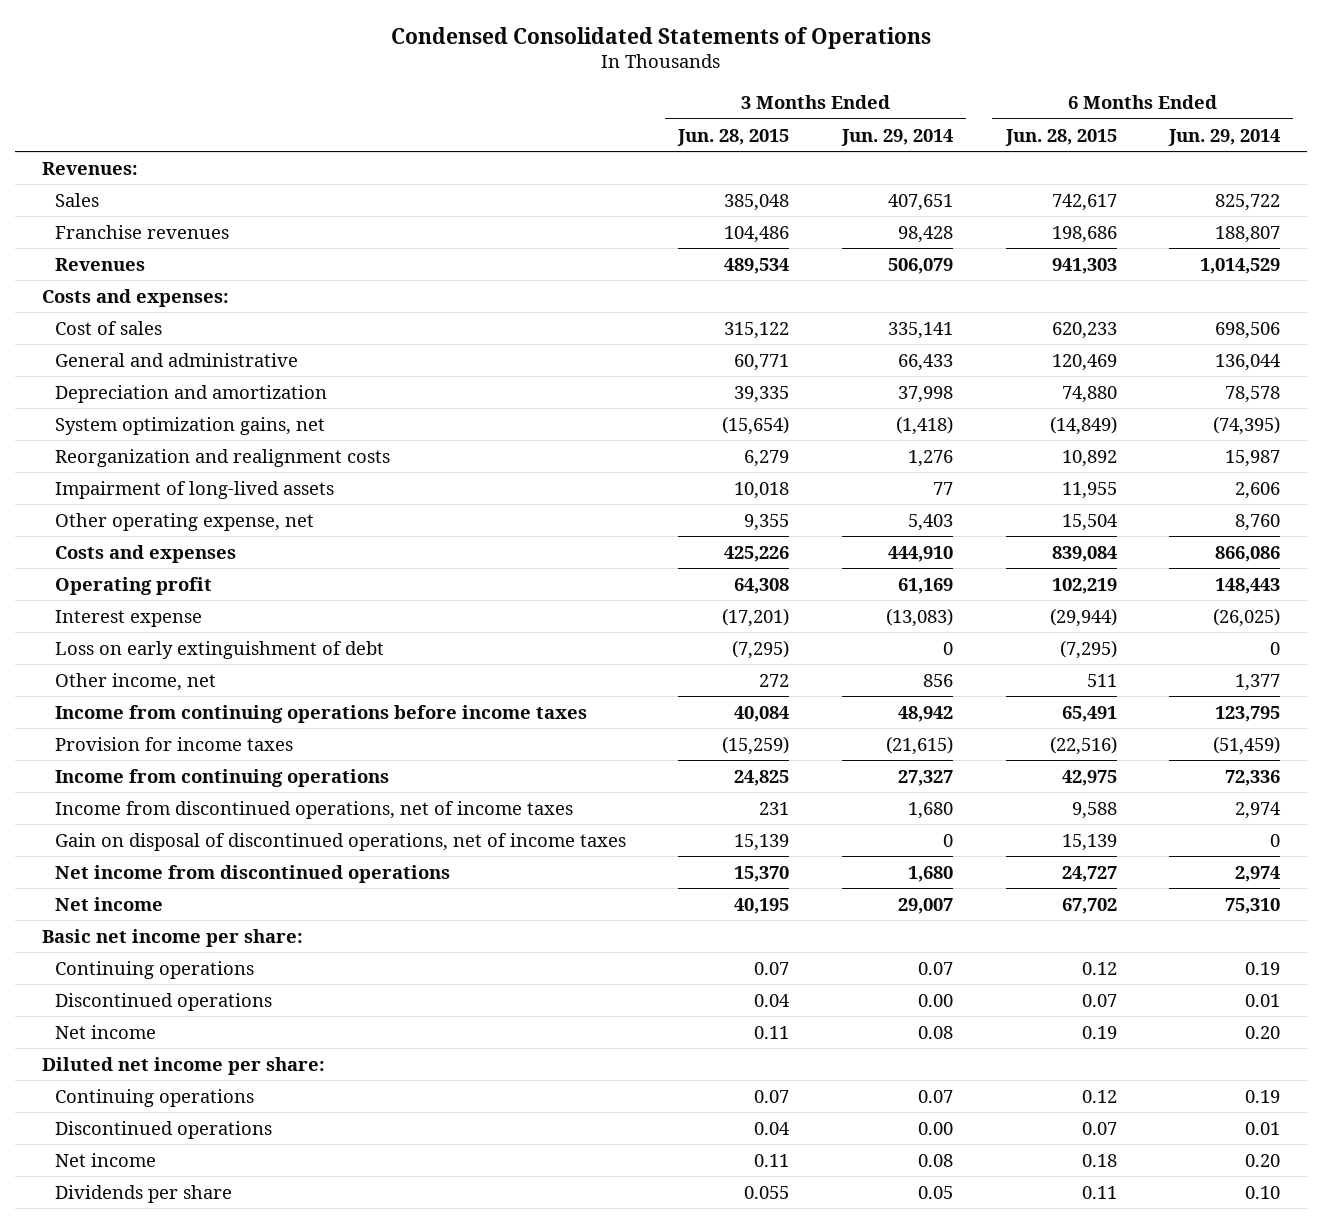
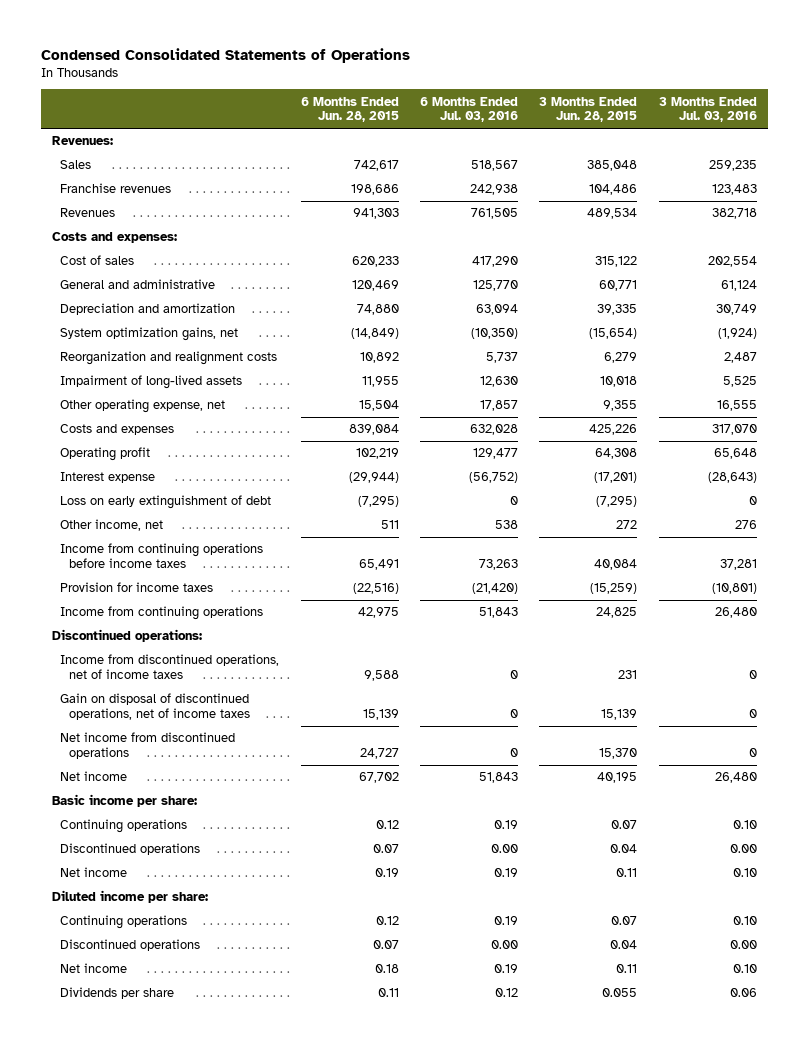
[840,128,953,146] Jun. 29, 2014 -> none
[1168,128,1281,146] Jun. 29, 2014 -> none
none -> [420,96,519,123] 6 Months Ended Jul. 03, 2016
none -> [658,96,757,123] 3 Months Ended Jul. 03, 2016
none -> [51,629,202,643] Discontinued operations:
[41,928,303,947] Basic net income per share: -> [51,794,197,808] Basic income per share:
[41,1056,325,1075] Diluted net income per share: -> [51,890,208,904] Diluted income per share:

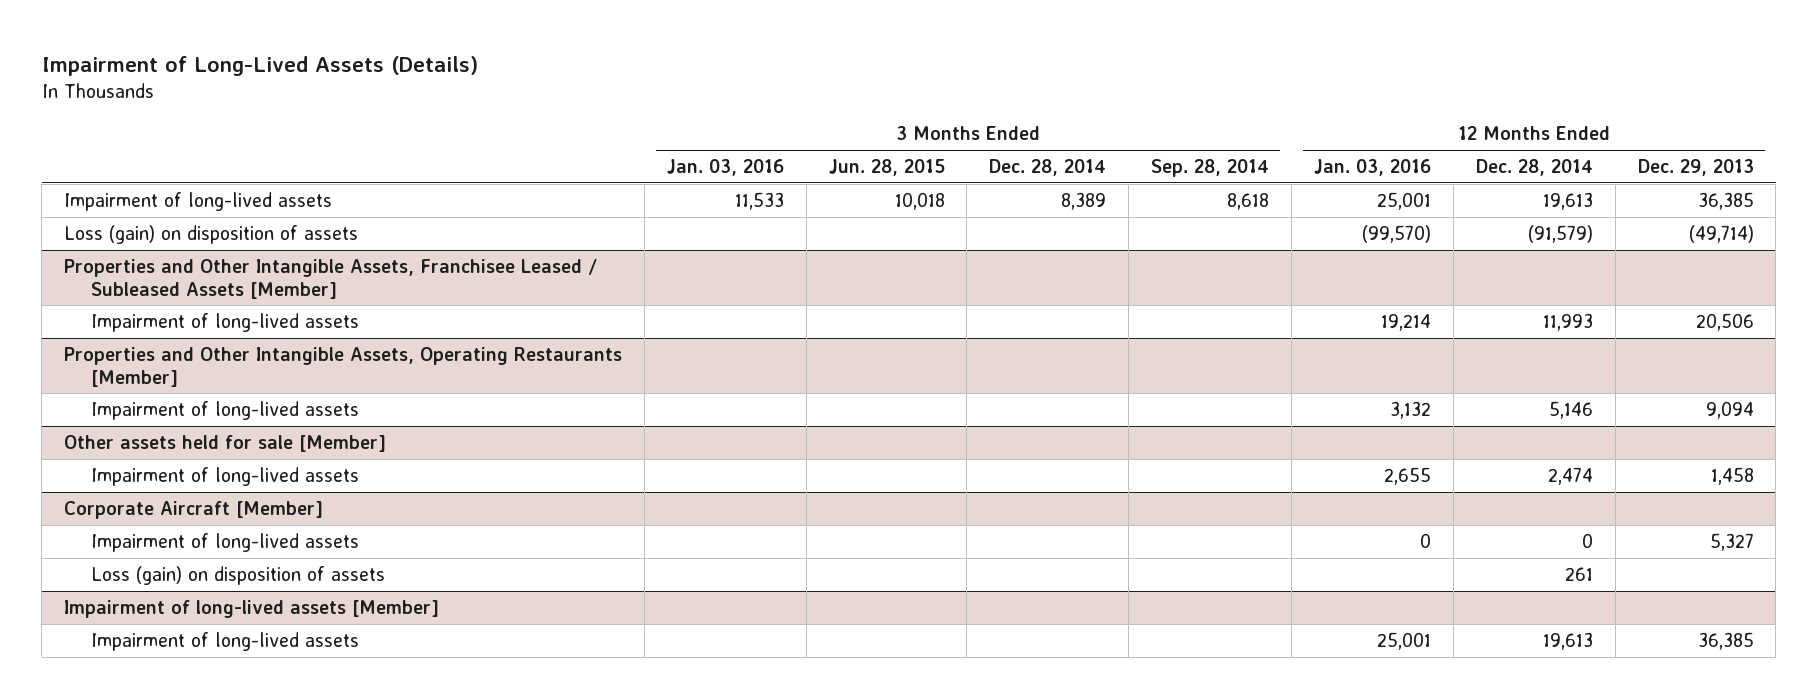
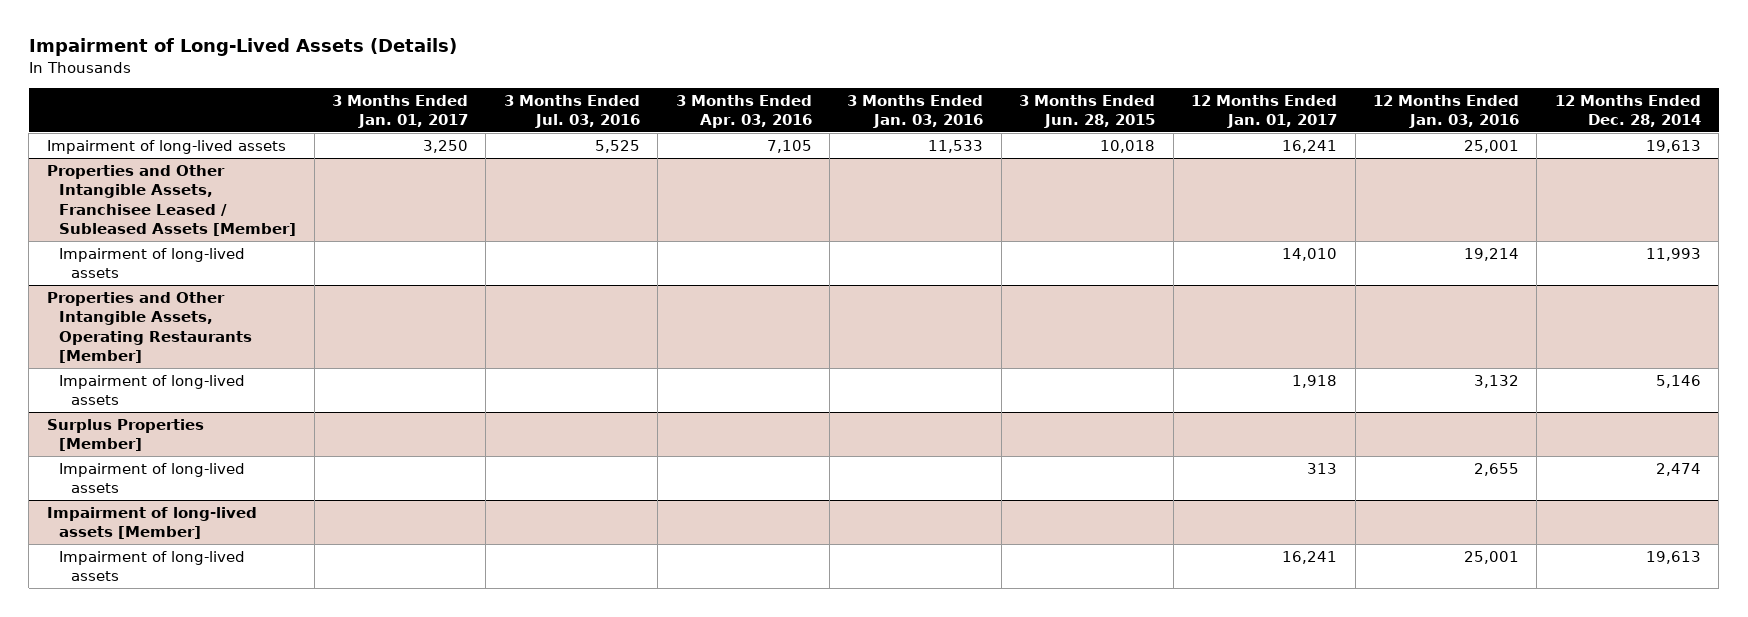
[989,159,1107,177] Dec. 28, 2014 -> none
[1151,159,1270,178] Sep. 28, 2014 -> none
[1637,159,1754,177] Dec. 29, 2013 -> none
none -> [331,94,468,129] 3 Months Ended Jan. 01, 2017
none -> [503,94,640,129] 3 Months Ended Jul. 03, 2016
none -> [675,94,812,129] 3 Months Ended Apr. 03, 2016
none -> [1191,94,1338,129] 12 Months Ended Jan. 01, 2017
[63,224,358,244] Loss (gain) on disposition of assets -> none
[63,434,386,452] Other assets held for sale [Member] -> none
none -> [46,418,204,452] Surplus Properties [Member]
[63,500,323,519] Corporate Aircraft [Member] -> none
[90,532,359,552] Impairment of long-lived assets -> none
[90,565,385,585] Loss (gain) on disposition of assets -> none

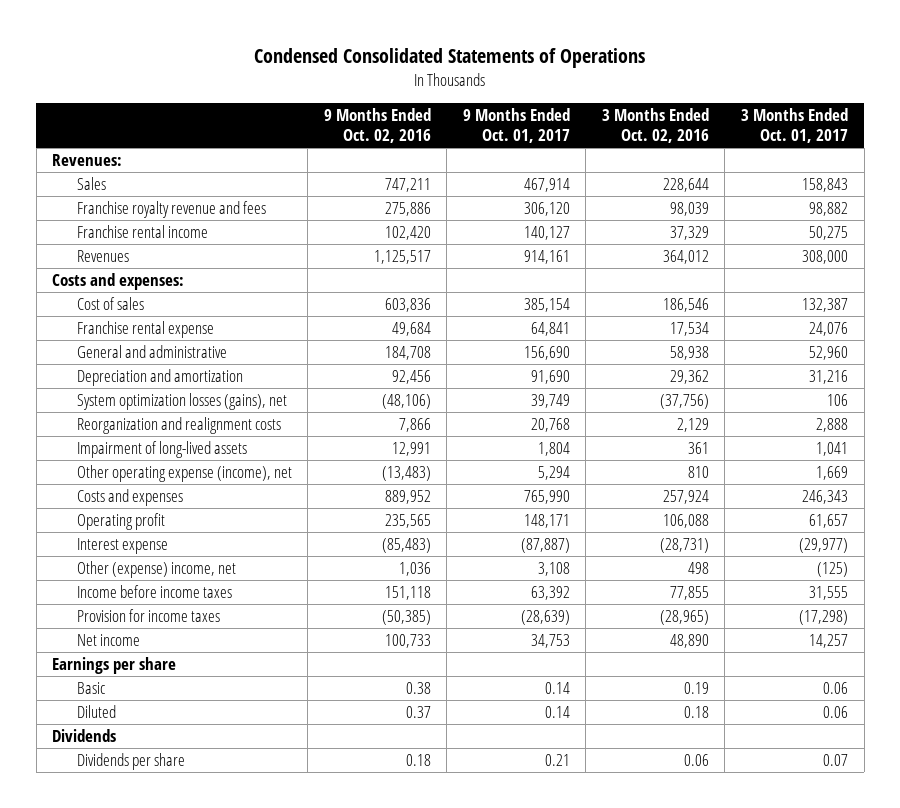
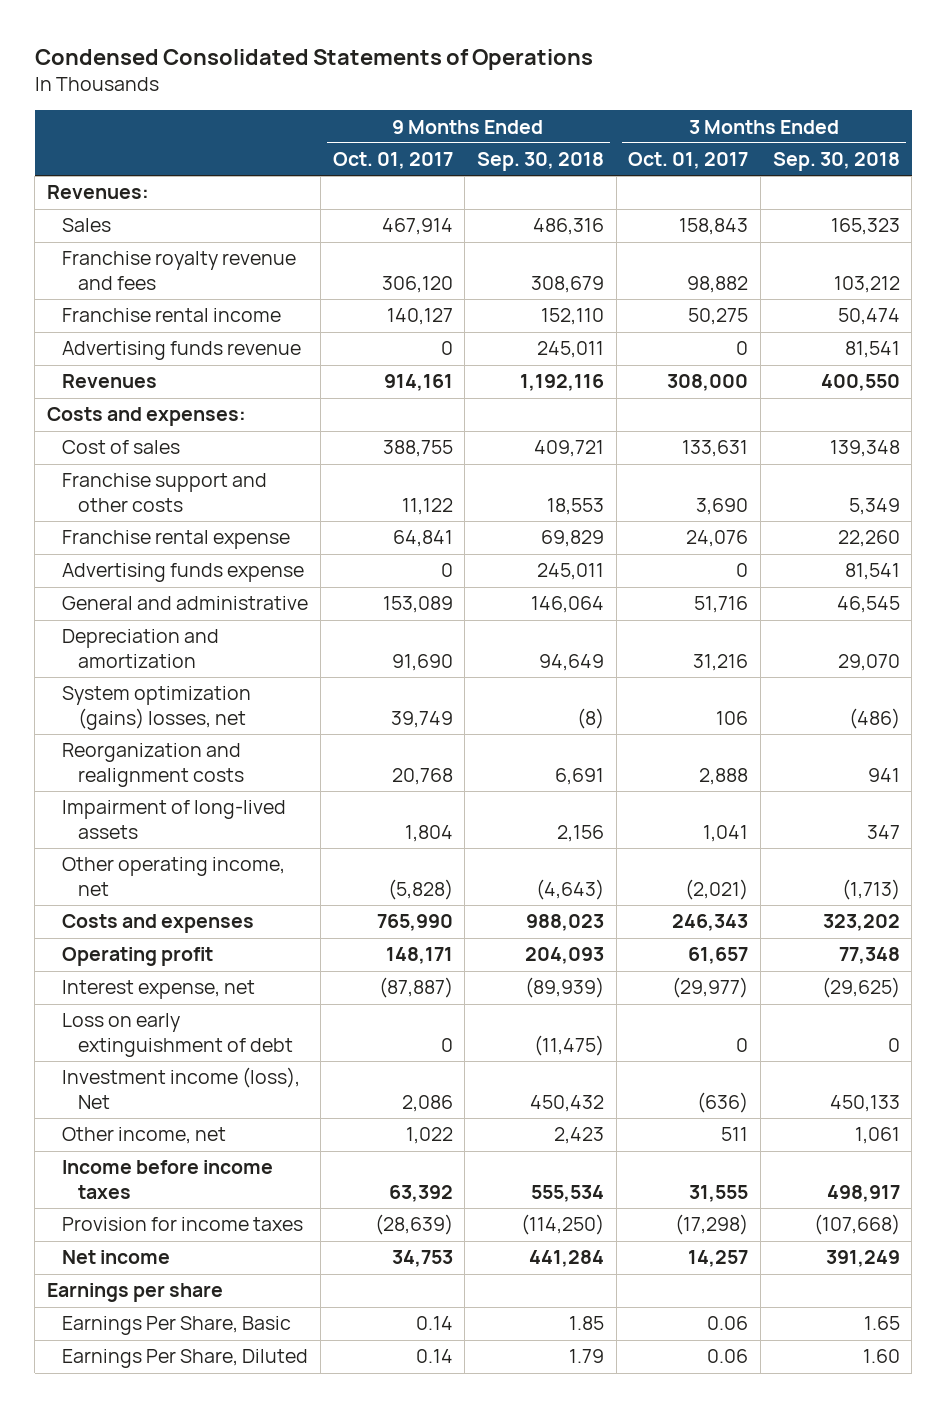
[323,107,431,143] 9 Months Ended Oct. 02, 2016 -> none
[601,107,709,143] 3 Months Ended Oct. 02, 2016 -> none
none -> [477,152,605,172] Sep. 30, 2018
none -> [772,152,900,172] Sep. 30, 2018
none -> [62,341,302,361] Advertising funds revenue
[523,298,570,313] 385,154 -> [382,440,453,458] 388,755
[802,298,849,313] 132,387 -> [682,440,749,458] 133,631
none -> [62,473,268,512] Franchise support and other costs
none -> [62,563,305,583] Advertising funds expense
[523,346,570,361] 156,690 -> [382,596,453,614] 153,089
[809,346,849,361] 52,960 -> [694,596,749,614] 51,716
[76,393,287,411] System optimization losses (gains), net -> [62,686,252,730] System optimization (gains) losses, net
[76,465,292,483] Other operating expense (income), net -> [62,857,286,896] Other operating income, net
[537,466,570,481] 5,294 -> [387,878,453,900] (5,828)
[816,466,849,481] 1,669 -> [685,878,749,900] (2,021)
[76,538,168,555] Interest expense -> [62,980,256,1000] Interest expense, net
none -> [62,1013,293,1057] Loss on early extinguishment of debt
none -> [62,1067,301,1109] Investment income (loss), Net
[76,561,236,579] Other (expense) income, net -> [62,1127,227,1145] Other income, net
[537,562,570,577] 3,108 -> [405,1127,453,1145] 1,022
[817,562,849,578] (125) -> [721,1127,749,1142] 511
[52,729,117,743] Dividends -> none
[76,753,185,771] Dividends per share -> none
[76,682,105,695] Basic -> [62,1316,292,1336] Earnings Per Share, Basic
[76,705,116,719] Diluted -> [62,1349,309,1369] Earnings Per Share, Diluted

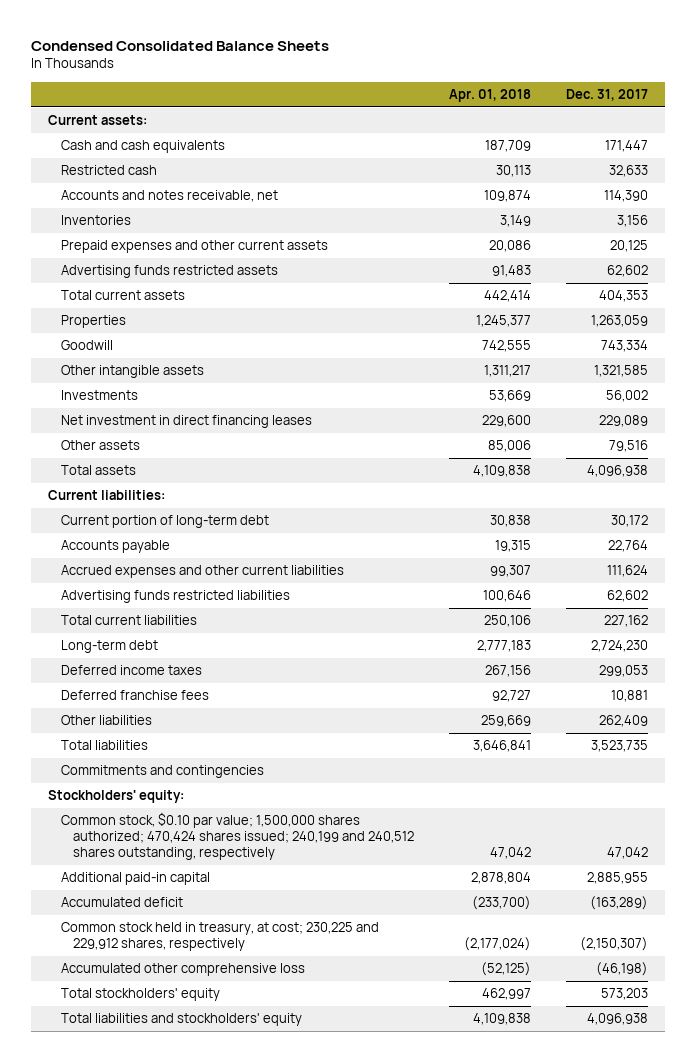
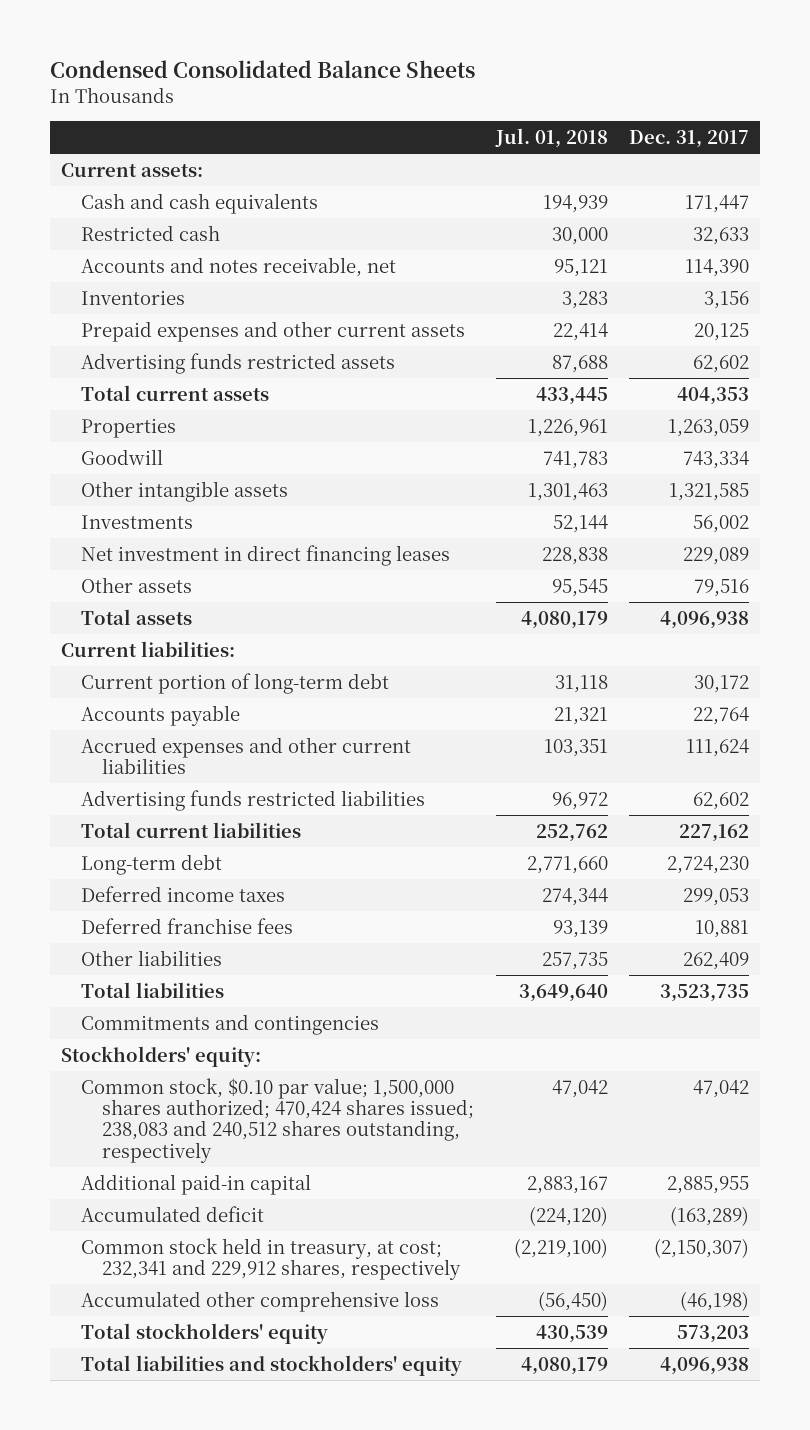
[448,88,531,102] Apr. 01, 2018 -> none
none -> [494,128,608,149] Jul. 01, 2018
[60,812,415,860] Common stock, $0.10 par value; 1,500,000 shares authorized; 470,424 shares issued; 240,199 and 240,512 shares outstanding, respectively -> [81,1077,475,1163] Common stock, $0.10 par value; 1,500,000 shares authorized; 470,424 shares issued; 238,083 and 240,512 shares outstanding, respectively
[60,922,379,952] Common stock held in treasury, at cost; 230,225 and 229,912 shares, respectively -> [81,1237,462,1280] Common stock held in treasury, at cost; 232,341 and 229,912 shares, respectively

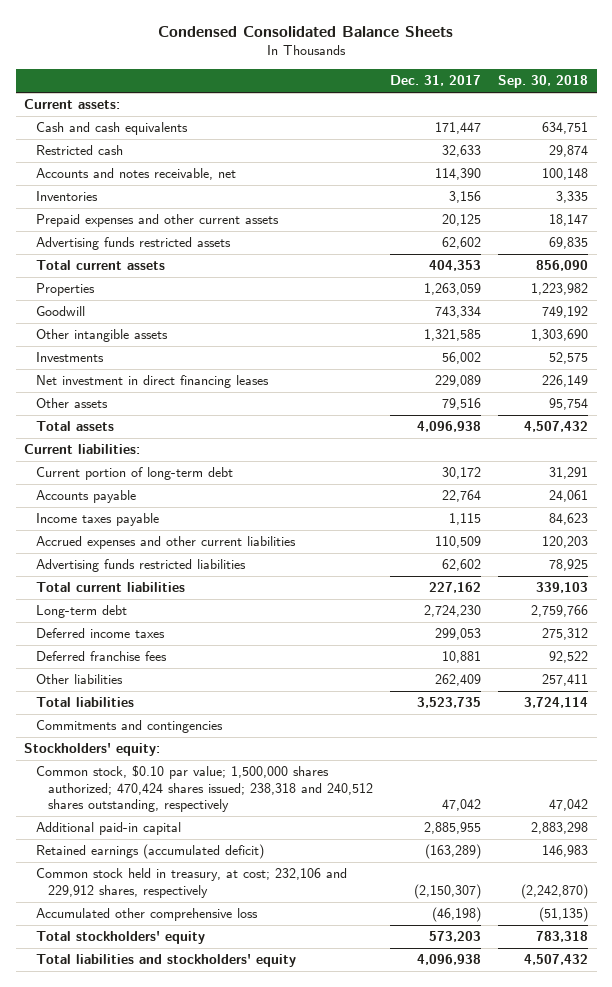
[494,128,608,149] Jul. 01, 2018 -> none
none -> [498,75,589,89] Sep. 30, 2018
none -> [36,513,160,527] Income taxes payable
[686,738,750,757] 111,624 -> [435,536,482,549] 110,509
[81,1077,475,1163] Common stock, $0.10 par value; 1,500,000 shares authorized; 470,424 shares issued; 238,083 and 240,512 shares outstanding, respectively -> [36,765,374,813] Common stock, $0.10 par value; 1,500,000 shares authorized; 470,424 shares issued; 238,318 and 240,512 shares outstanding, respectively
[81,1205,265,1222] Accumulated deficit -> [36,844,265,860] Retained earnings (accumulated deficit)
[81,1237,462,1280] Common stock held in treasury, at cost; 232,341 and 229,912 shares, respectively -> [36,868,348,898] Common stock held in treasury, at cost; 232,106 and 229,912 shares, respectively

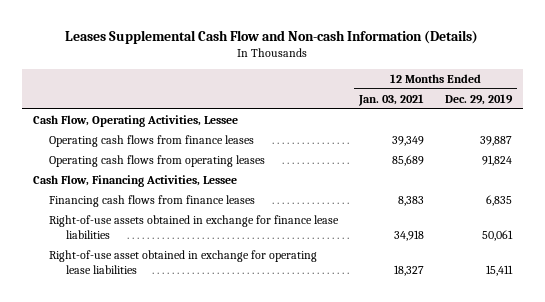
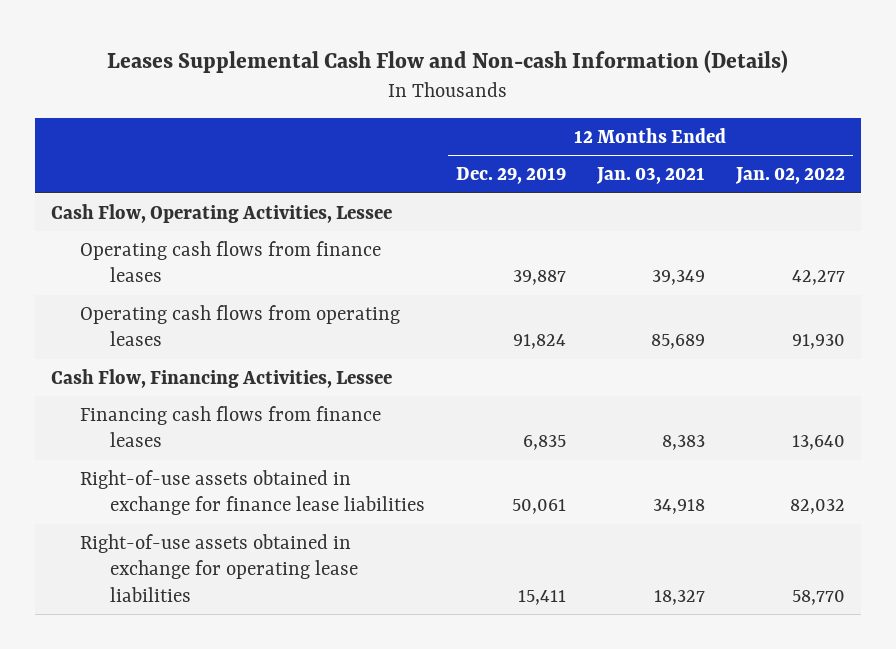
none -> [735,167,846,185] Jan. 02, 2022
[49,250,318,275] Right-of-use asset obtained in exchange for operating lease liabilities -> [80,533,358,602] Right-of-use assets obtained in exchange for operating lease liabilities

